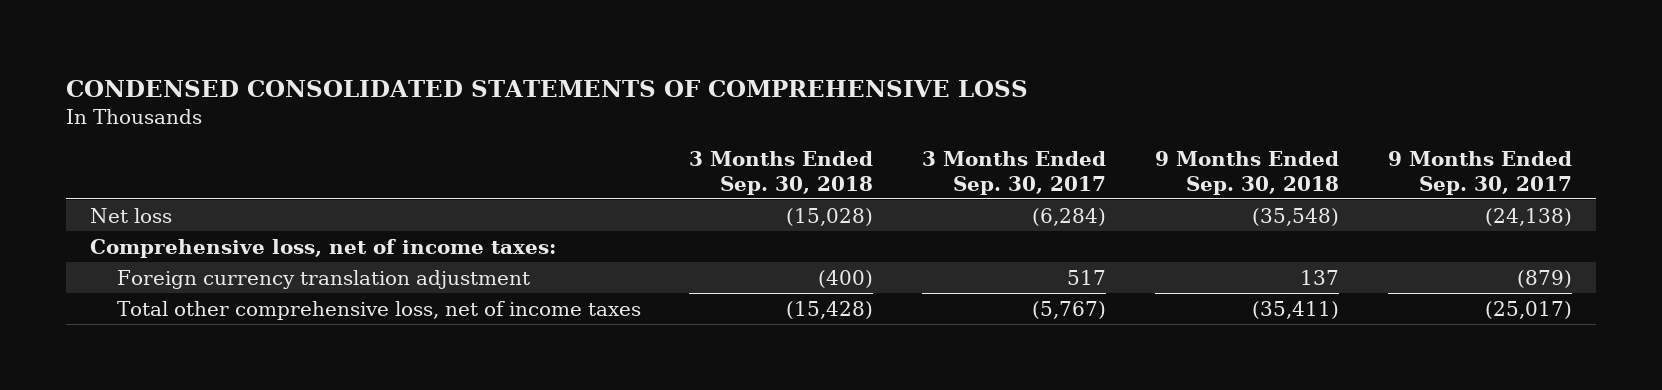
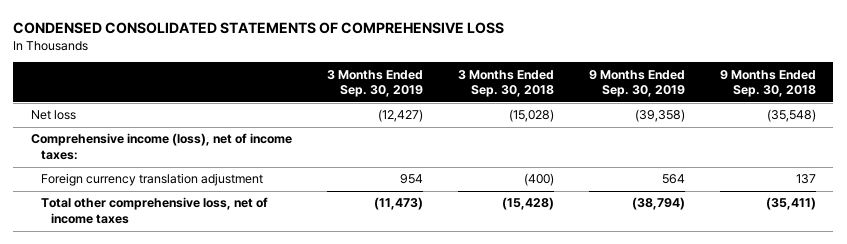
[922,151,1107,195] 3 Months Ended Sep. 30, 2017 -> none
[1387,151,1572,195] 9 Months Ended Sep. 30, 2017 -> none
none -> [326,69,423,98] 3 Months Ended Sep. 30, 2019
none -> [588,69,685,98] 9 Months Ended Sep. 30, 2019
[89,238,556,258] Comprehensive loss, net of income taxes: -> [30,133,292,161] Comprehensive income (loss), net of income taxes:

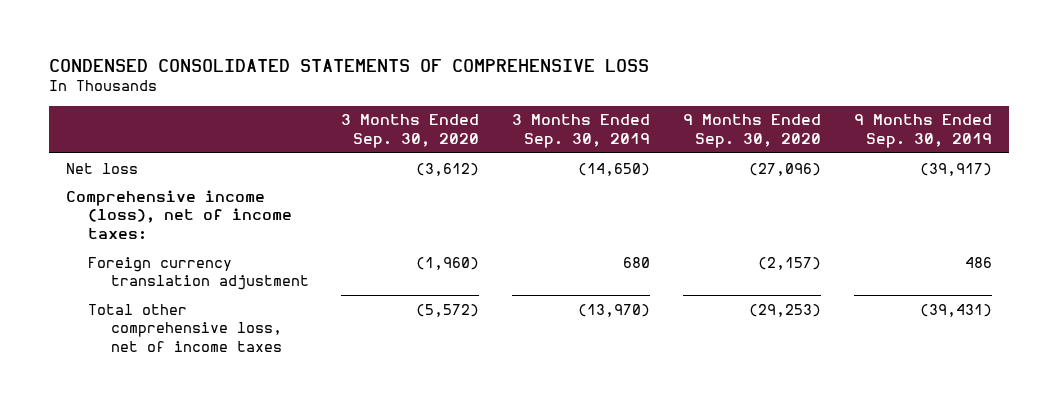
[457,69,554,98] 3 Months Ended Sep. 30, 2018 -> none
[719,69,816,98] 9 Months Ended Sep. 30, 2018 -> none
none -> [341,114,480,148] 3 Months Ended Sep. 30, 2020
none -> [683,114,822,148] 9 Months Ended Sep. 30, 2020
[377,109,423,123] (12,427) -> [578,162,651,176] (14,650)
[634,109,685,123] (39,358) -> [920,162,993,176] (39,917)
[399,174,423,185] 954 -> [623,256,651,268] 680
[661,174,685,185] 564 -> [965,256,993,268] 486
[373,197,423,211] (11,473) -> [578,303,651,317] (13,970)
[631,197,685,211] (38,794) -> [920,303,993,317] (39,431)

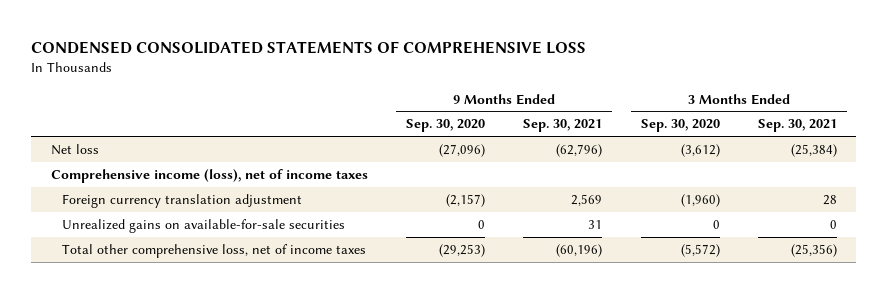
[512,114,651,148] 3 Months Ended Sep. 30, 2019 -> none
[854,114,993,148] 9 Months Ended Sep. 30, 2019 -> none
none -> [523,119,603,133] Sep. 30, 2021
none -> [758,119,838,133] Sep. 30, 2021
[65,189,293,240] Comprehensive income (loss), net of income taxes: -> [50,169,368,184] Comprehensive income (loss), net of income taxes
none -> [62,219,346,234] Unrealized gains on available-for-sale securities

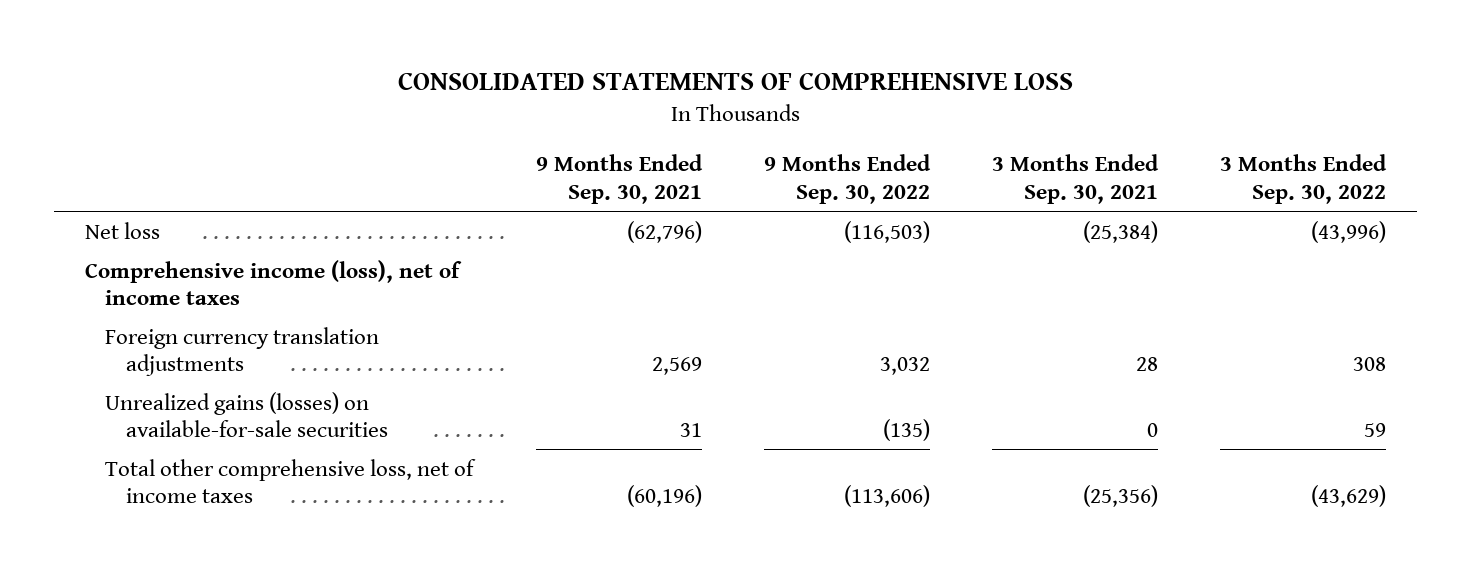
[31,41,587,55] CONDENSED CONSOLIDATED STATEMENTS OF COMPREHENSIVE LOSS -> [397,72,1073,91] CONSOLIDATED STATEMENTS OF COMPREHENSIVE LOSS
[405,119,485,133] Sep. 30, 2020 -> none
[640,119,720,133] Sep. 30, 2020 -> none
none -> [763,154,931,204] 9 Months Ended Sep. 30, 2022
none -> [1219,154,1387,204] 3 Months Ended Sep. 30, 2022
[62,194,303,209] Foreign currency translation adjustment -> [105,326,380,377] Foreign currency translation adjustments
[62,219,346,234] Unrealized gains on available-for-sale securities -> [105,391,388,438] Unrealized gains (losses) on available-for-sale securities

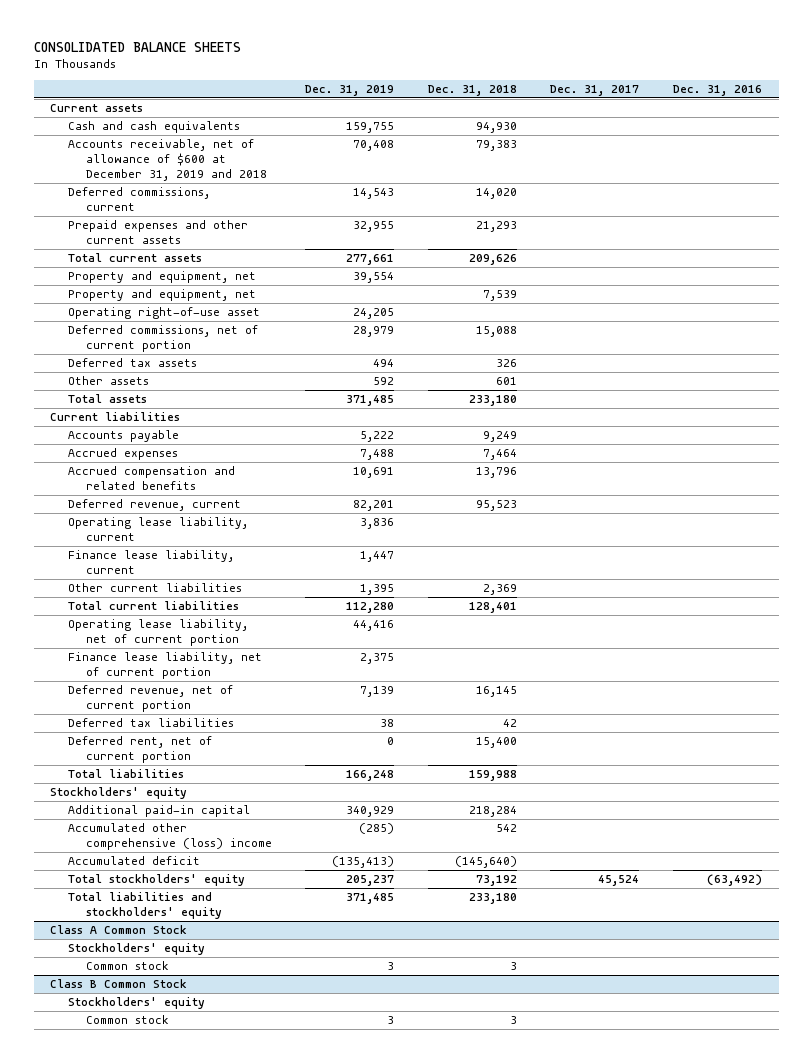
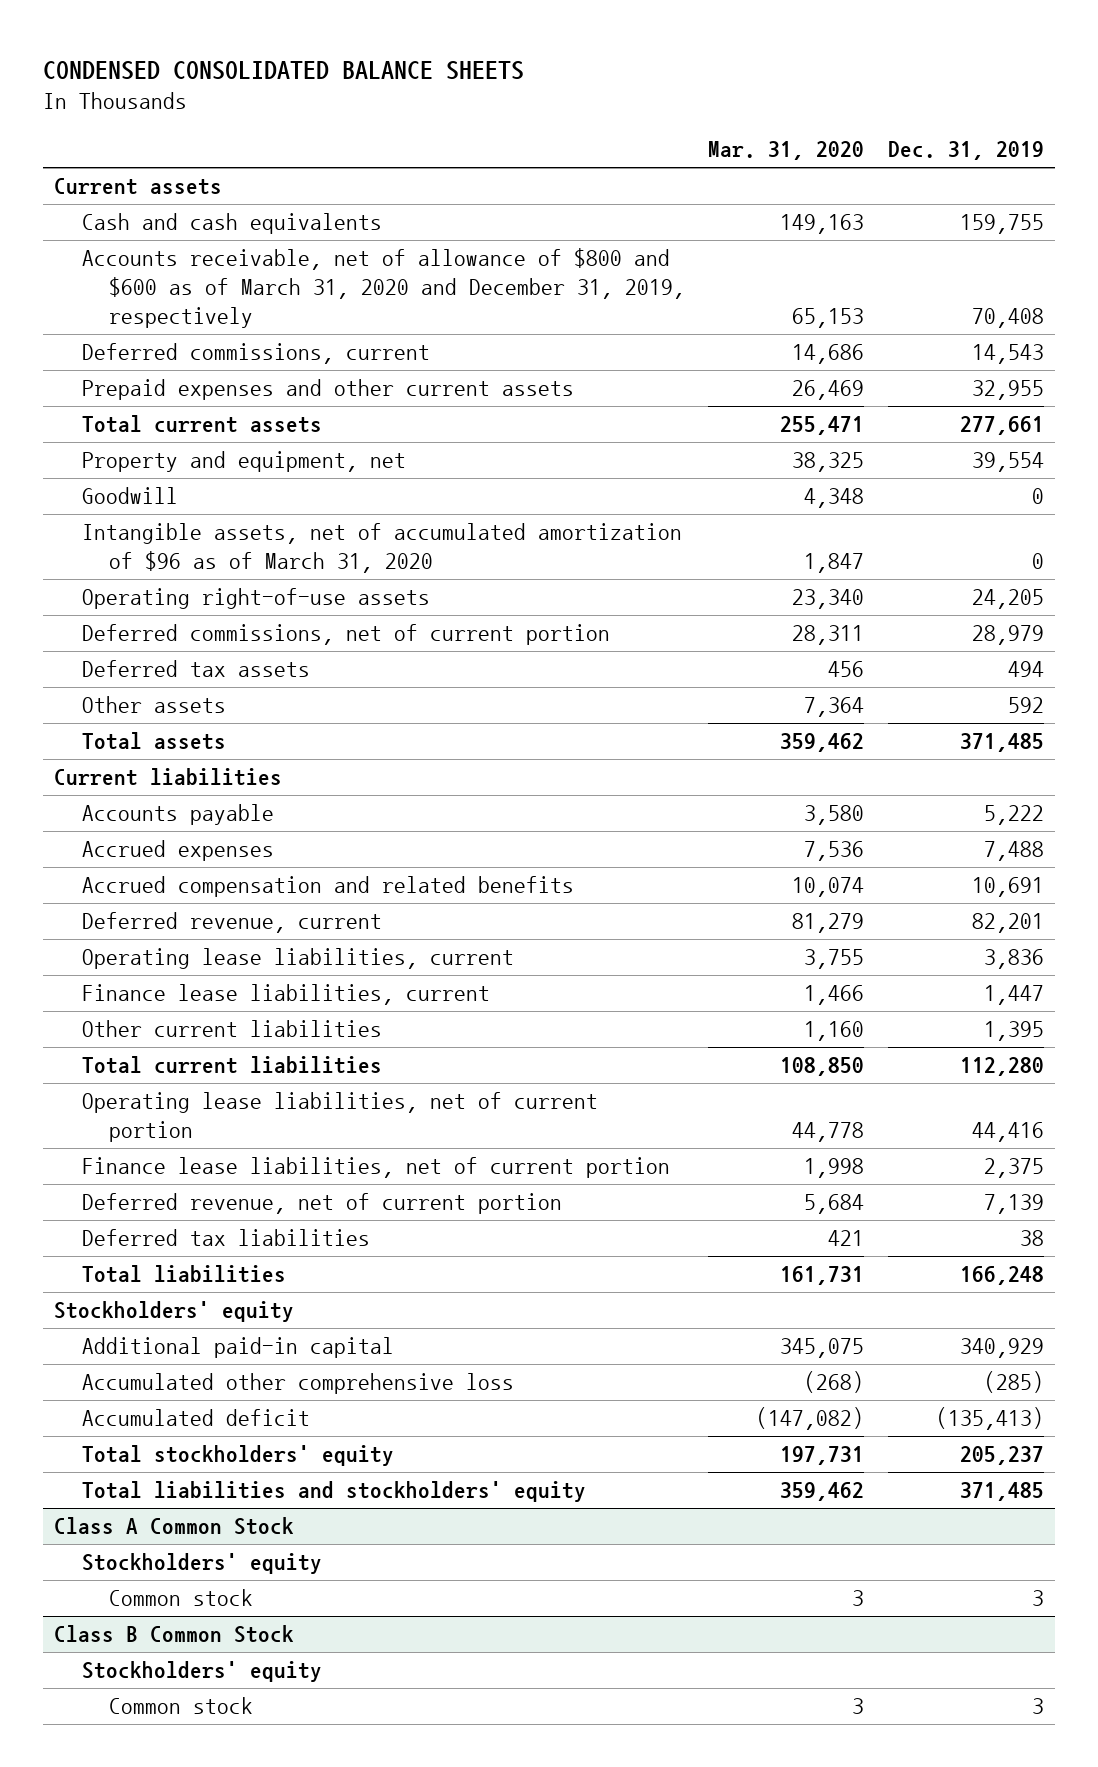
[33,41,241,52] CONSOLIDATED BALANCE SHEETS -> [42,60,524,80] CONDENSED CONSOLIDATED BALANCE SHEETS
[427,84,517,96] Dec. 31, 2018 -> none
[550,84,640,96] Dec. 31, 2017 -> none
[672,84,762,96] Dec. 31, 2016 -> none
none -> [708,141,865,161] Mar. 31, 2020
[68,139,267,182] Accounts receivable, net of allowance of $600 at December 31, 2019 and 2018 -> [81,248,685,328] Accounts receivable, net of allowance of $800 and $600 as of March 31, 2020 and December 31, 2019, respectively
[68,289,257,302] Property and equipment, net -> none
none -> [81,487,178,505] Goodwill
none -> [81,523,682,574] Intangible assets, net of accumulated amortization of $96 as of March 31, 2020
[68,307,261,320] Operating right-of-use asset -> [81,588,430,610] Operating right-of-use assets
[68,517,249,542] Operating lease liability, current -> [81,948,514,970] Operating lease liabilities, current
[68,550,235,575] Finance lease liability, current -> [81,984,490,1006] Finance lease liabilities, current
[68,619,249,647] Operating lease liability, net of current portion -> [81,1092,598,1143] Operating lease liabilities, net of current portion
[68,652,263,680] Finance lease liability, net of current portion -> [81,1157,670,1179] Finance lease liabilities, net of current portion
[68,736,213,764] Deferred rent, net of current portion -> none
[68,823,272,851] Accumulated other comprehensive (loss) income -> [81,1373,514,1395] Accumulated other comprehensive loss

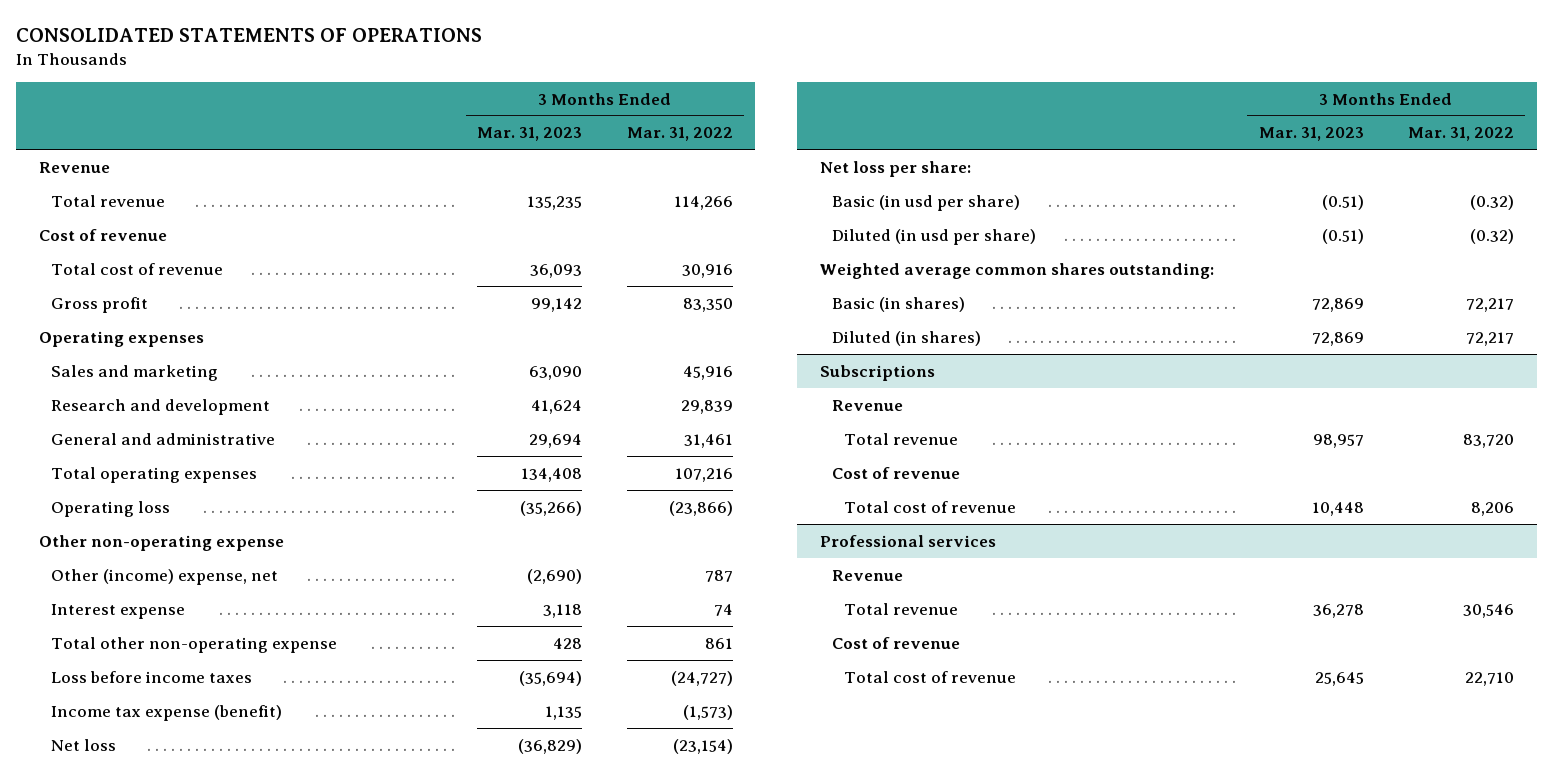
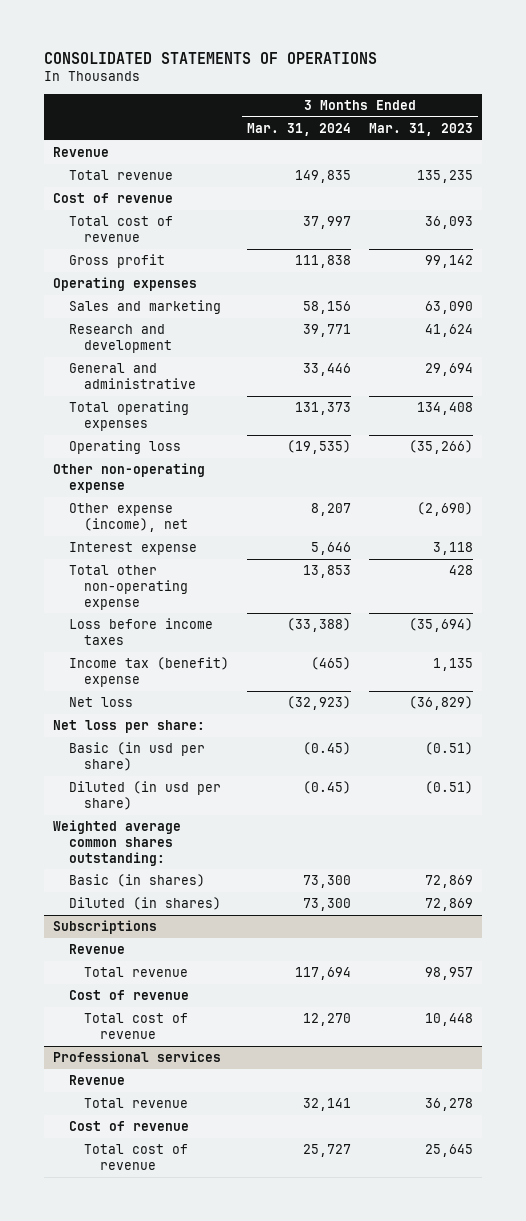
[627,127,734,142] Mar. 31, 2022 -> none
none -> [246,122,351,136] Mar. 31, 2024
[50,568,278,585] Other (income) expense, net -> [68,503,189,532] Other expense (income), net
[50,704,282,721] Income tax expense (benefit) -> [68,657,229,687] Income tax (benefit) expense

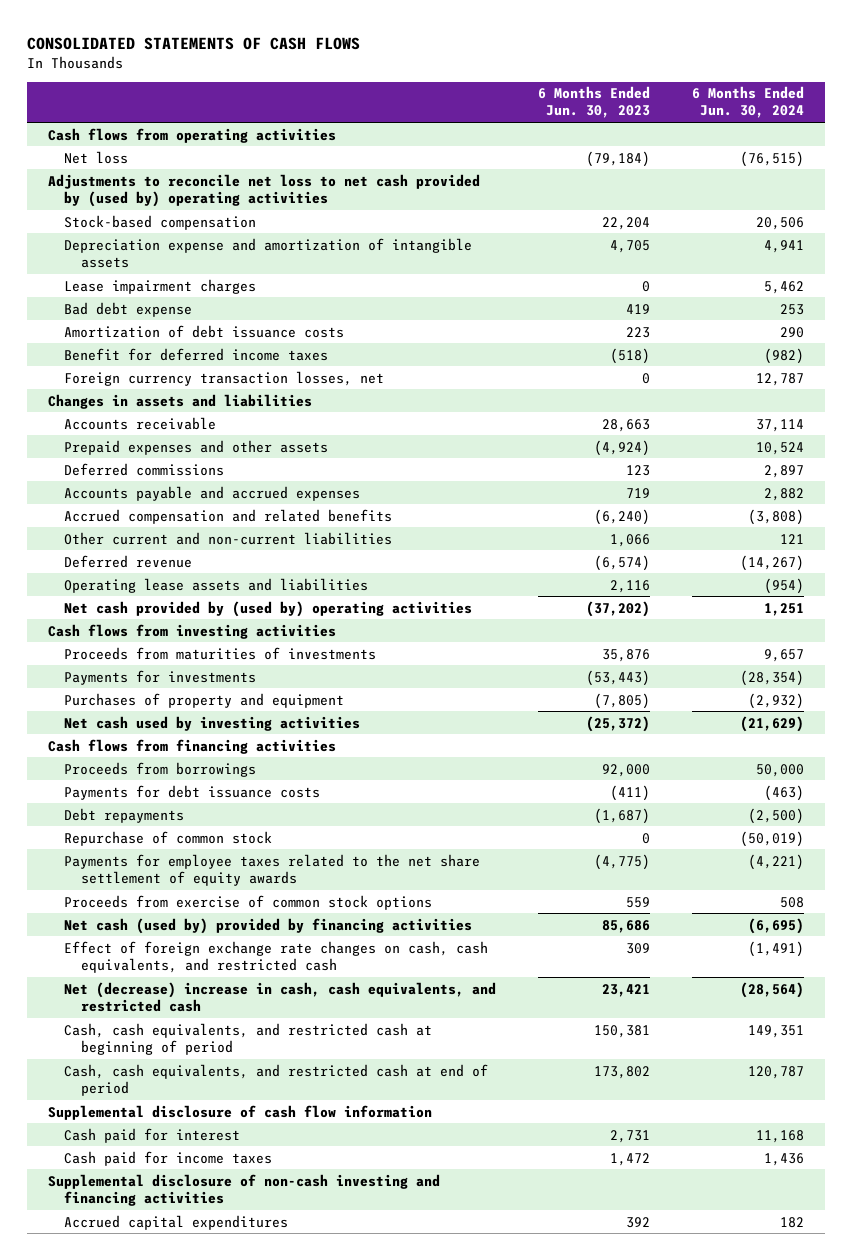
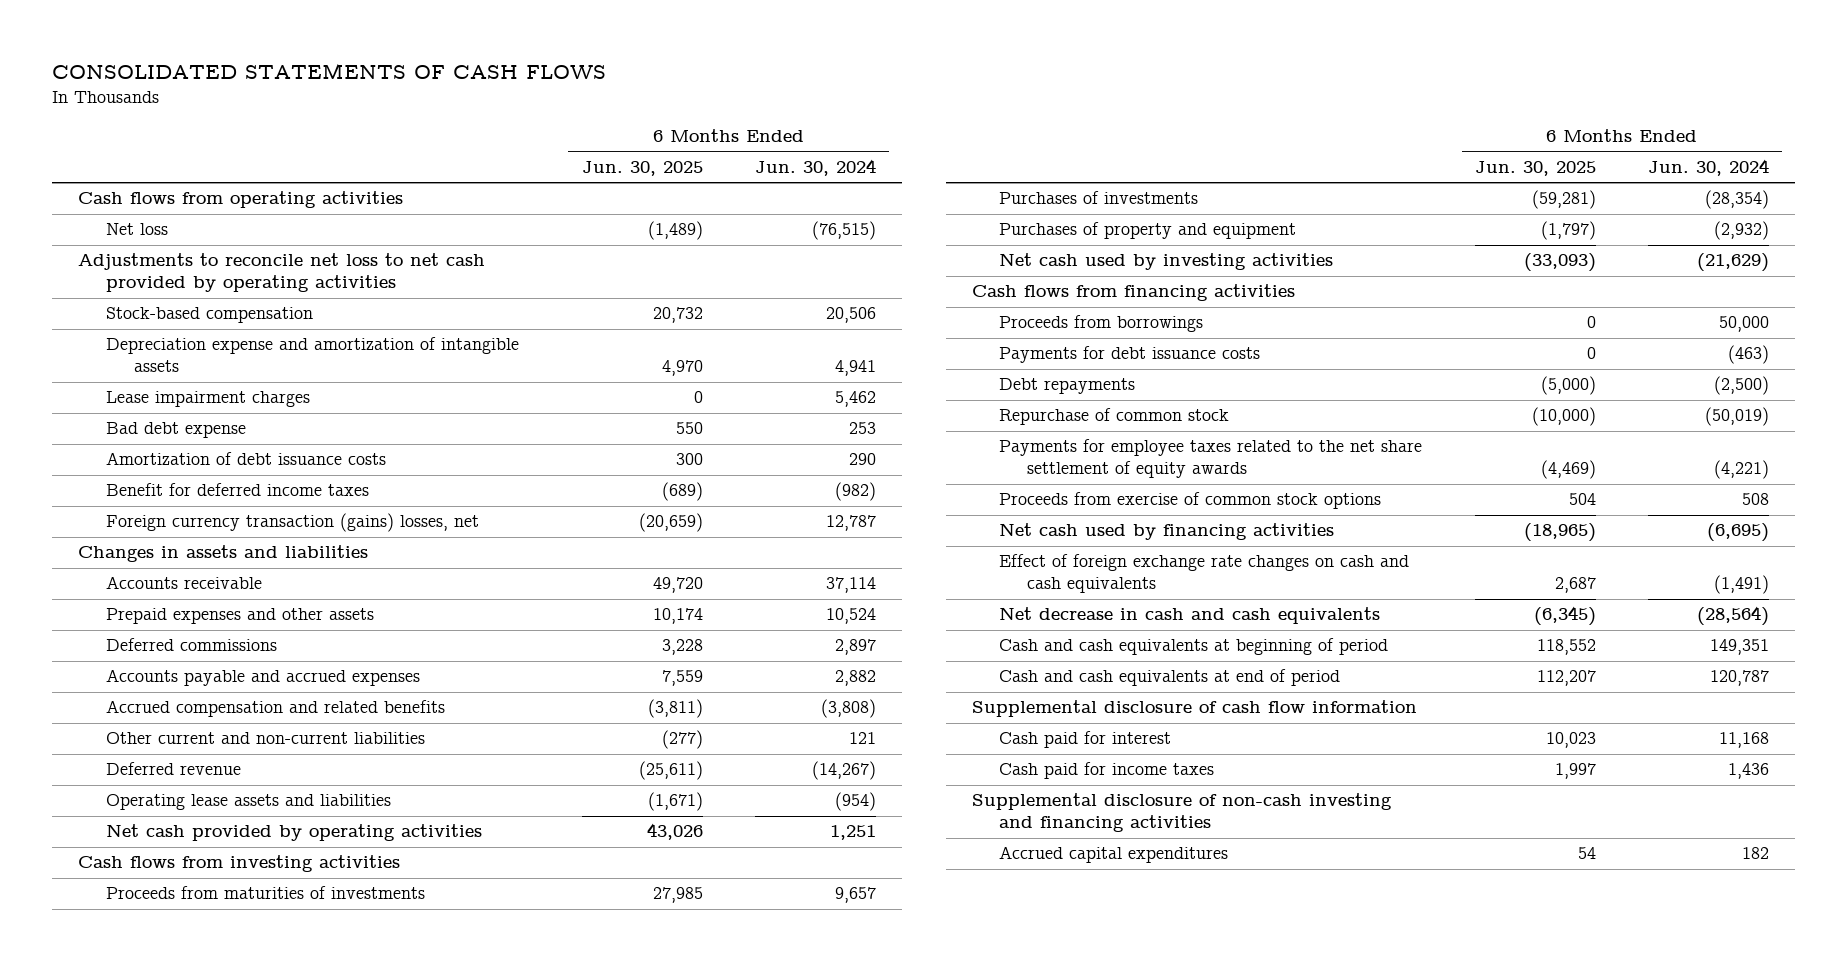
[538,86,651,119] 6 Months Ended Jun. 30, 2023 -> none
none -> [581,160,703,176] Jun. 30, 2025
[47,173,480,207] Adjustments to reconcile net loss to net cash provided by (used by) operating activities -> [78,253,486,293] Adjustments to reconcile net loss to net cash provided by operating activities
[64,370,385,386] Foreign currency transaction losses, net -> [106,513,480,533] Foreign currency transaction (gains) losses, net
[64,600,473,617] Net cash provided by (used by) operating activities -> [106,824,483,842] Net cash provided by operating activities
[64,669,257,685] Payments for investments -> [999,191,1199,205] Purchases of investments
[64,917,473,934] Net cash (used by) provided by financing activities -> [999,523,1335,541] Net cash used by financing activities
[64,940,489,973] Effect of foreign exchange rate changes on cash, cash equivalents, and restricted cash -> [999,554,1410,594] Effect of foreign exchange rate changes on cash and cash equivalents
[64,981,497,1012] Net (decrease) increase in cash, cash equivalents, and restricted cash -> [999,607,1381,625] Net decrease in cash and cash equivalents
[64,1022,433,1055] Cash, cash equivalents, and restricted cash at beginning of period -> [999,638,1389,656] Cash and cash equivalents at beginning of period
[64,1063,489,1096] Cash, cash equivalents, and restricted cash at end of period -> [999,669,1341,687] Cash and cash equivalents at end of period

